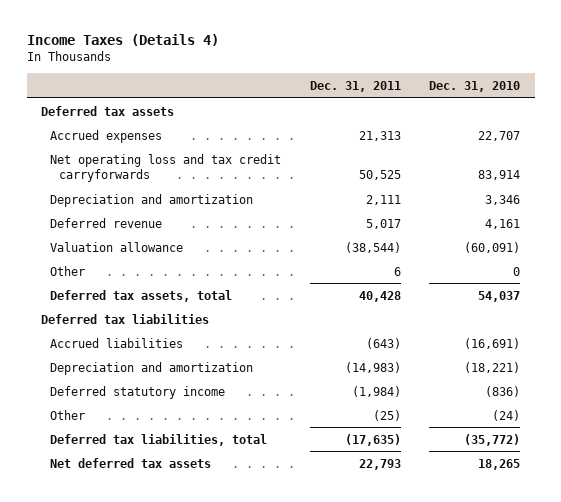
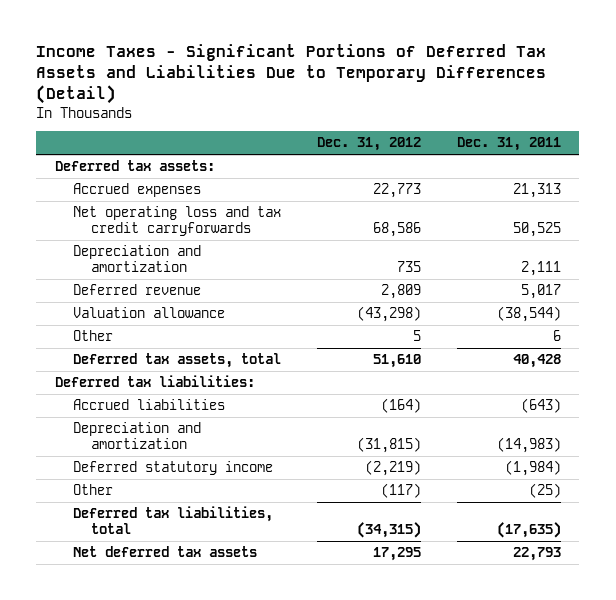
[26,34,219,47] Income Taxes (Details 4) -> [36,44,547,105] Income Taxes - Significant Portions of Deferred Tax Assets and Liabilities Due to Temporary Differences (Detail)
[429,80,521,92] Dec. 31, 2010 -> none
none -> [317,137,422,152] Dec. 31, 2012
[41,105,175,116] Deferred tax assets -> [54,160,215,172] Deferred tax assets:
[41,313,210,324] Deferred tax liabilities -> [54,375,255,388] Deferred tax liabilities:

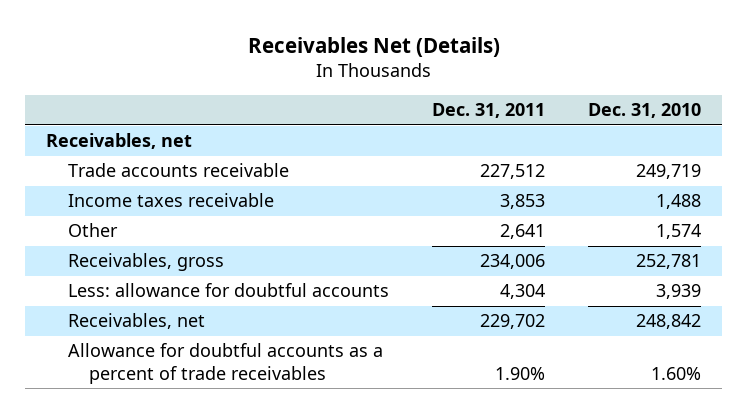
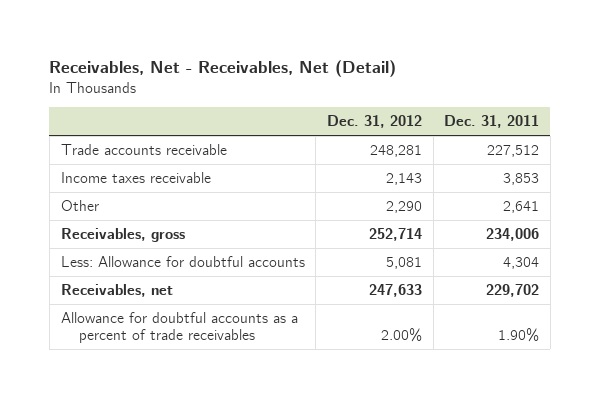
[247,36,500,57] Receivables Net (Details) -> [49,59,397,77] Receivables, Net - Receivables, Net (Detail)
[587,103,701,119] Dec. 31, 2010 -> none
none -> [326,115,422,129] Dec. 31, 2012
[46,133,193,150] Receivables, net -> none
[67,283,389,298] Less: allowance for doubtful accounts -> [60,255,305,267] Less: Allowance for doubtful accounts

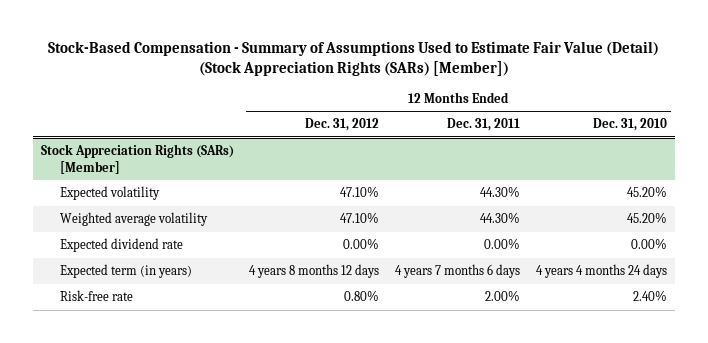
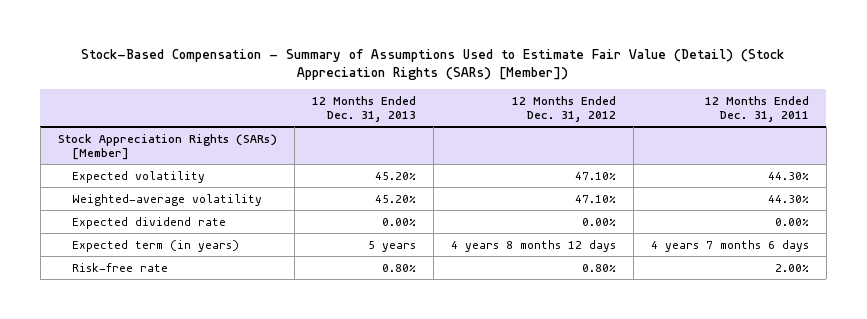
[593,118,668,132] Dec. 31, 2010 -> none
none -> [311,95,416,122] 12 Months Ended Dec. 31, 2013
[60,212,209,227] Weighted average volatility -> [72,193,263,206] Weighted-average volatility

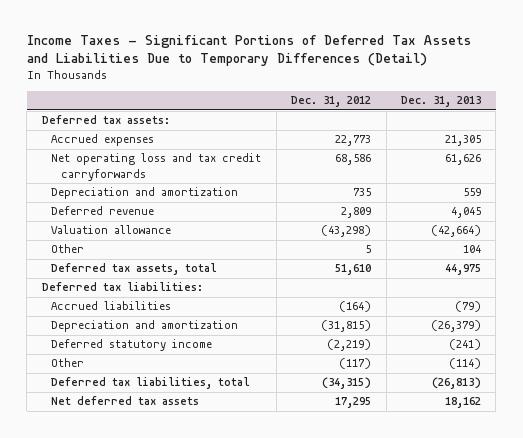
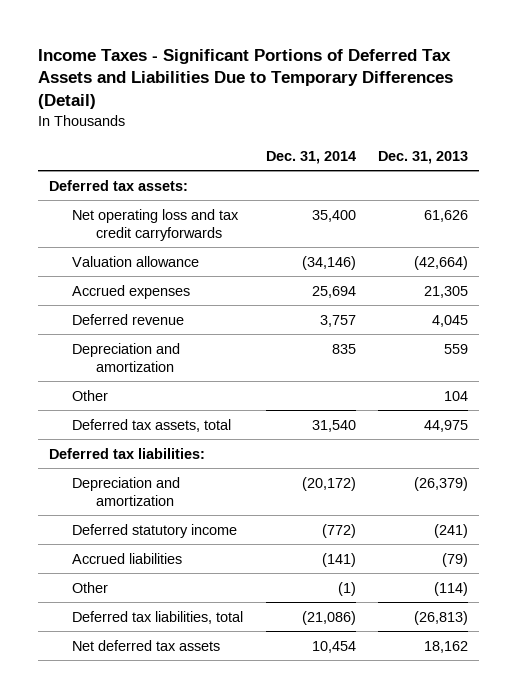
[291,96,372,108] Dec. 31, 2012 -> none
none -> [265,150,356,164] Dec. 31, 2014
[51,134,155,147] Accrued expenses -> [72,284,191,299] Accrued expenses
[51,206,155,216] Deferred revenue -> [72,313,185,325] Deferred revenue
[51,187,239,200] Depreciation and amortization -> [72,342,181,372] Depreciation and amortization
[51,301,172,311] Accrued liabilities -> [72,552,183,564] Accrued liabilities

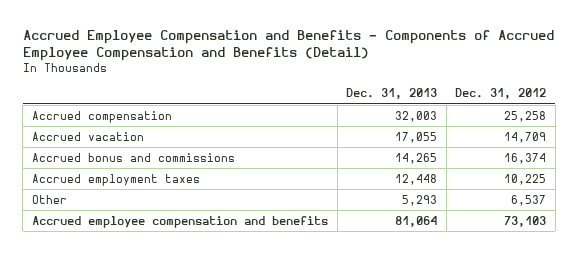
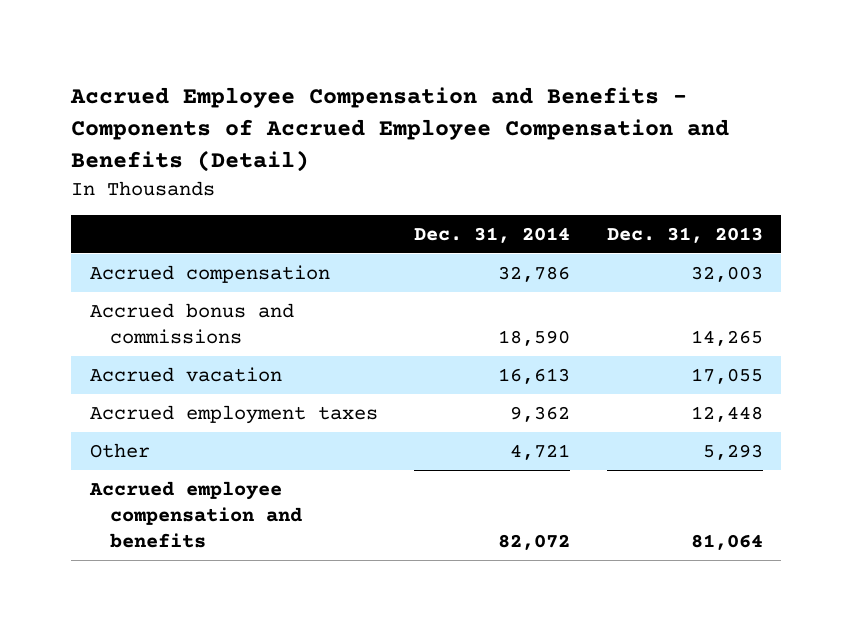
[455,88,547,100] Dec. 31, 2012 -> none
none -> [414,226,571,243] Dec. 31, 2014
[31,131,144,141] Accrued vacation -> [89,366,282,382] Accrued vacation

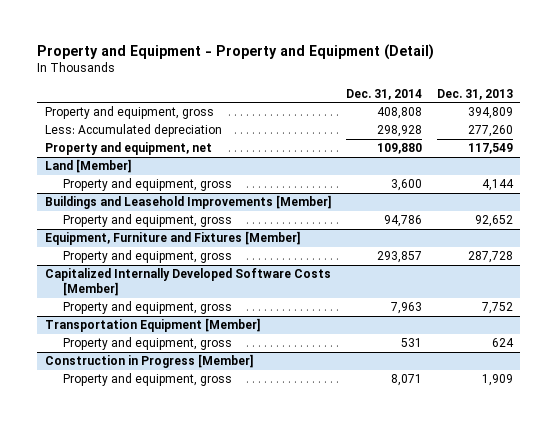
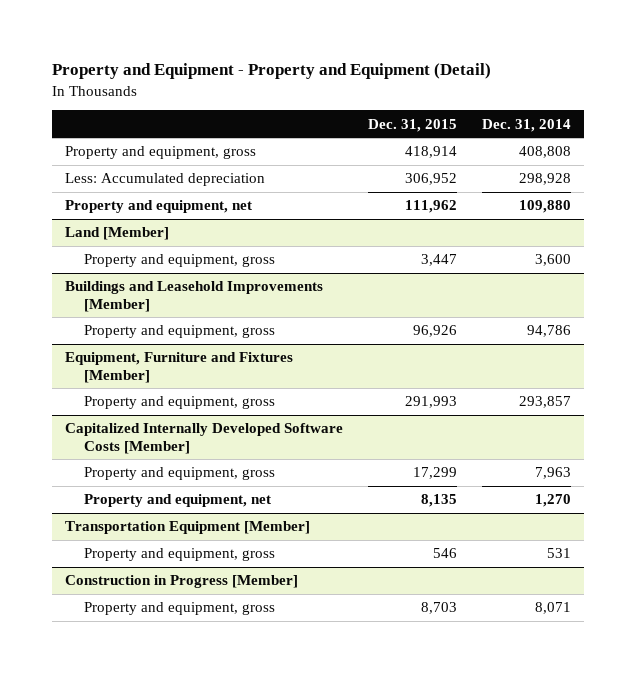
[436,88,513,100] Dec. 31, 2013 -> none
none -> [368,118,458,132] Dec. 31, 2015
none -> [83,494,271,508] Property and equipment, net

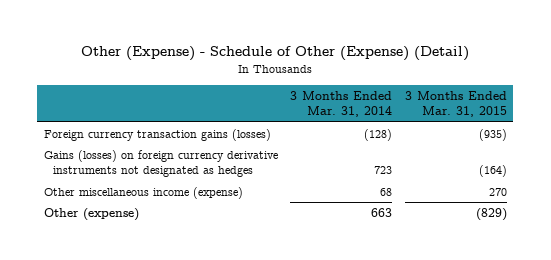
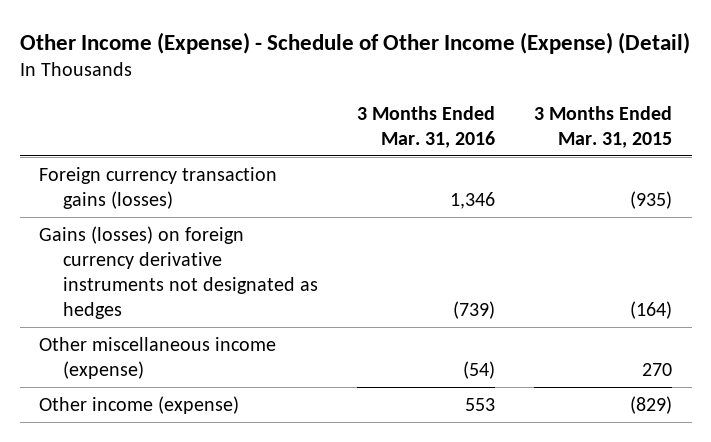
[81,46,470,62] Other (Expense) - Schedule of Other (Expense) (Detail) -> [19,31,690,54] Other Income (Expense) - Schedule of Other Income (Expense) (Detail)
[290,90,393,118] 3 Months Ended Mar. 31, 2014 -> none
none -> [357,105,496,148] 3 Months Ended Mar. 31, 2016
[43,207,139,221] Other (expense) -> [39,395,240,414] Other income (expense)

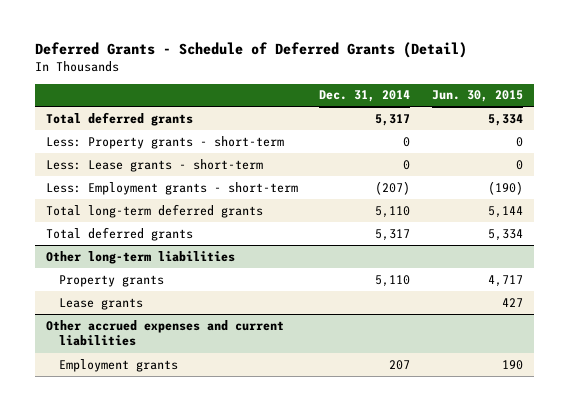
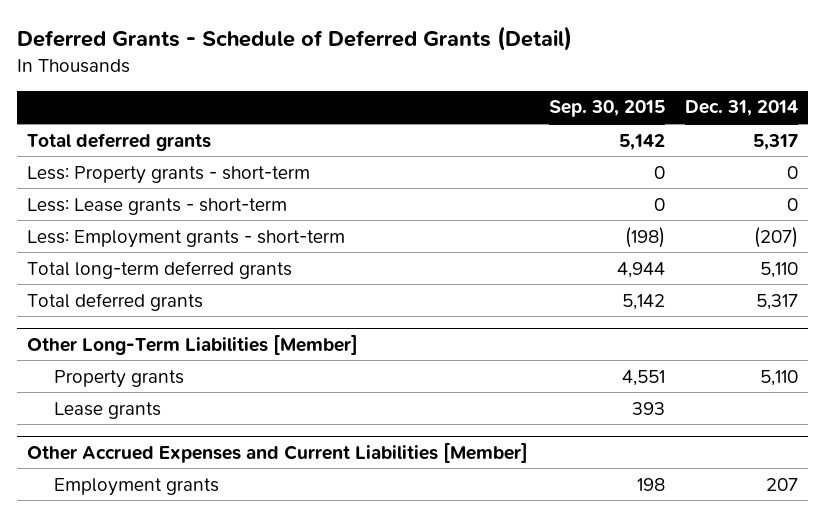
[431,90,523,103] Jun. 30, 2015 -> none
none -> [548,100,665,118] Sep. 30, 2015
[45,250,235,264] Other long-term liabilities -> [27,334,359,355] Other Long-Term Liabilities [Member]
[45,319,284,347] Other accrued expenses and current liabilities -> [27,442,529,463] Other Accrued Expenses and Current Liabilities [Member]

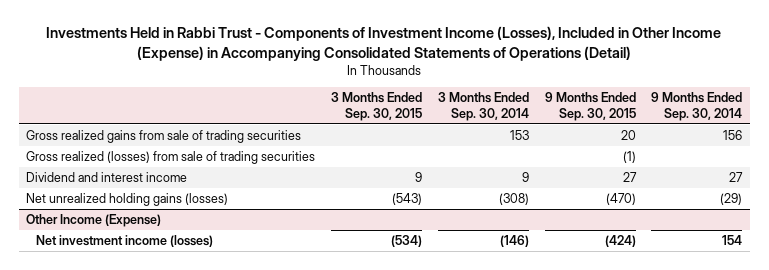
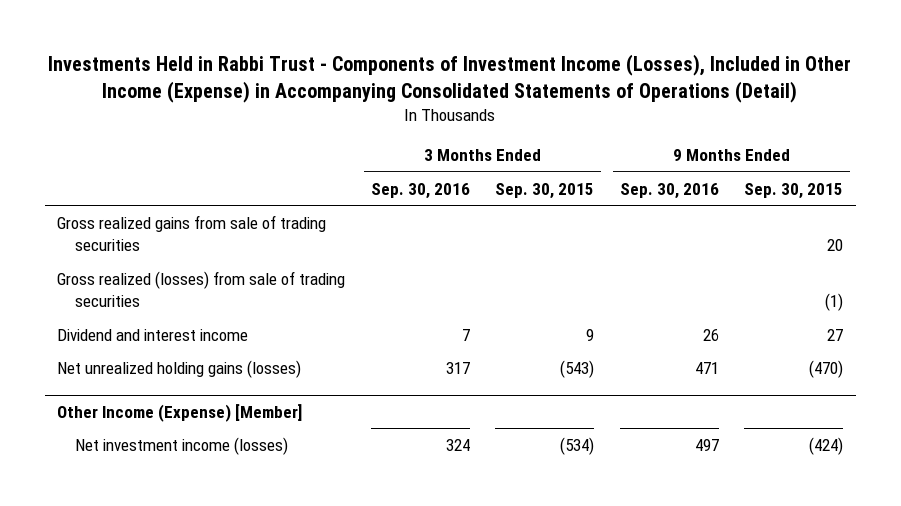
[437,92,529,122] 3 Months Ended Sep. 30, 2014 -> none
[651,92,743,122] 9 Months Ended Sep. 30, 2014 -> none
none -> [370,182,470,199] Sep. 30, 2016
none -> [619,182,719,199] Sep. 30, 2016
[26,213,162,227] Other Income (Expense) -> [57,403,303,422] Other Income (Expense) [Member]

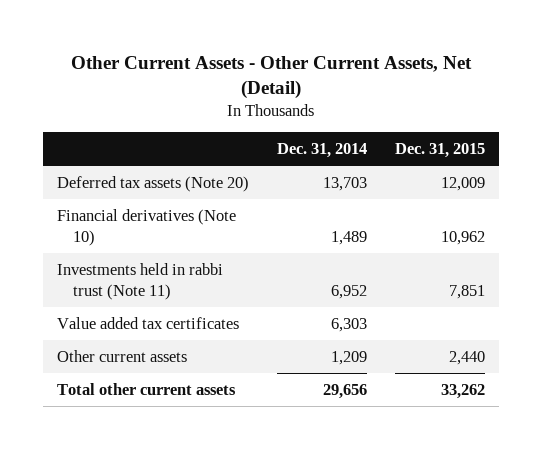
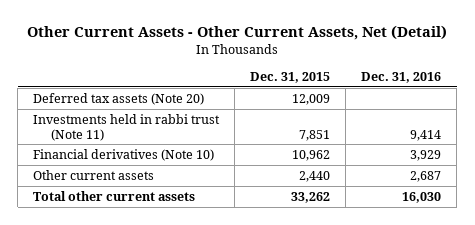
[276,143,367,159] Dec. 31, 2014 -> none
none -> [361,72,442,84] Dec. 31, 2016
[57,316,240,329] Value added tax certificates -> none
[57,208,237,246] Financial derivatives (Note 10) -> [33,148,215,161] Financial derivatives (Note 10)

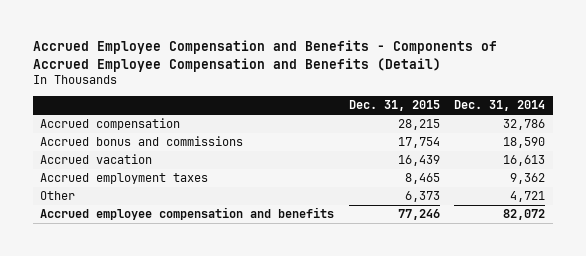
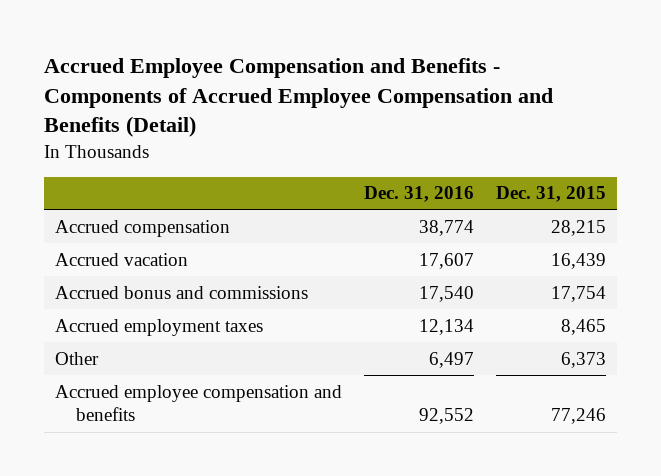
[454,100,546,112] Dec. 31, 2014 -> none
none -> [364,186,475,203] Dec. 31, 2016
[40,136,244,147] Accrued bonus and commissions -> [54,285,308,299] Accrued bonus and commissions

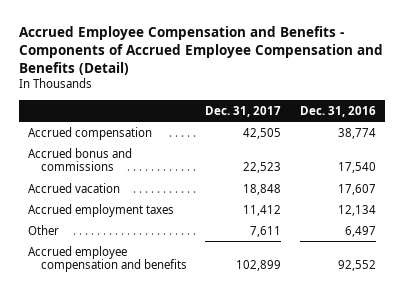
[496,186,607,203] Dec. 31, 2015 -> none
none -> [205,105,282,117] Dec. 31, 2017
[54,252,188,266] Accrued vacation -> [27,182,120,193] Accrued vacation

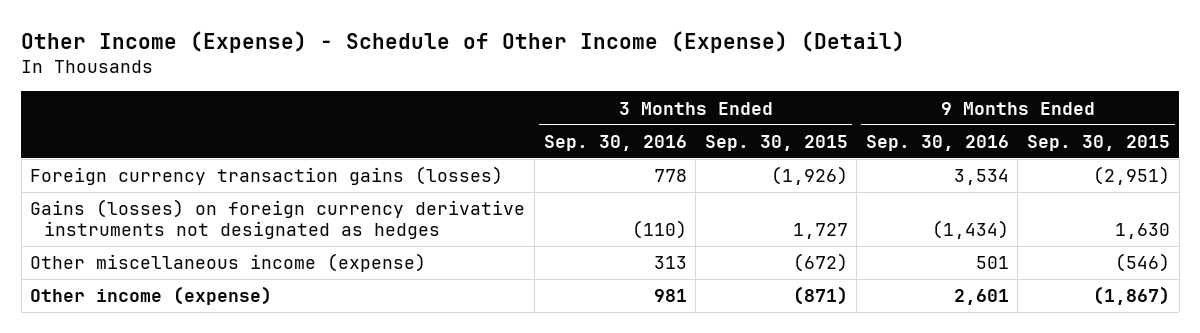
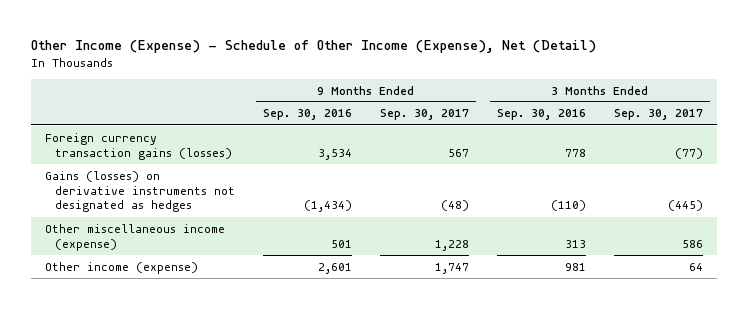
[21,31,906,54] Other Income (Expense) - Schedule of Other Income (Expense) (Detail) -> [31,40,597,54] Other Income (Expense) - Schedule of Other Income (Expense), Net (Detail)
[704,134,848,151] Sep. 30, 2015 -> none
[1026,134,1170,151] Sep. 30, 2015 -> none
none -> [379,109,469,121] Sep. 30, 2017
none -> [613,109,703,121] Sep. 30, 2017
[30,199,526,239] Gains (losses) on foreign currency derivative instruments not designated as hedges -> [45,170,235,213] Gains (losses) on derivative instruments not designated as hedges

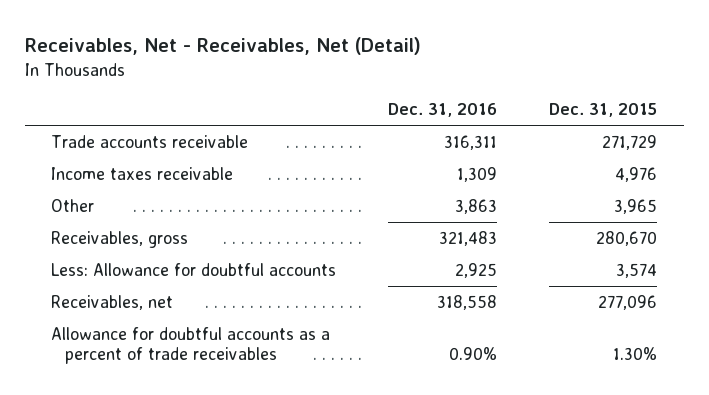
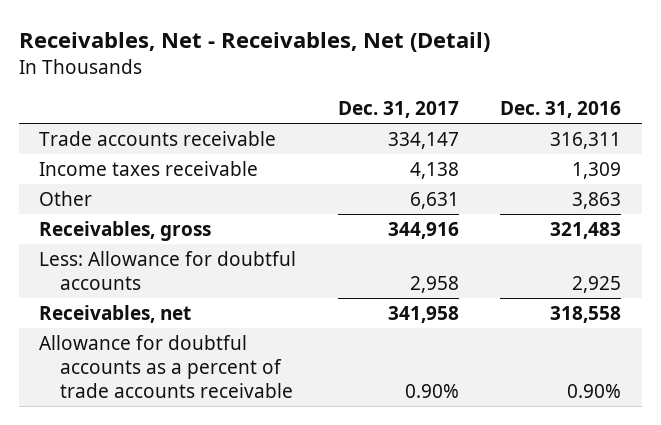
[549,102,658,117] Dec. 31, 2015 -> none
none -> [337,100,459,118] Dec. 31, 2017
[51,326,331,364] Allowance for doubtful accounts as a percent of trade receivables -> [39,335,294,399] Allowance for doubtful accounts as a percent of trade accounts receivable

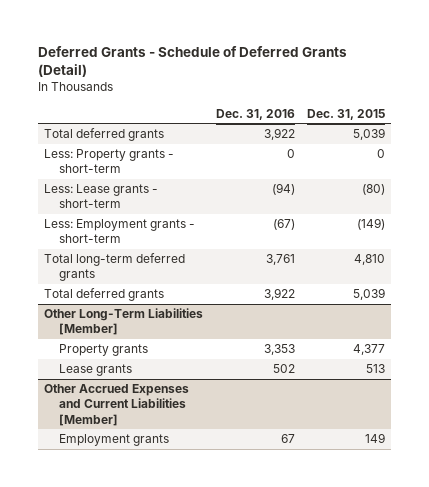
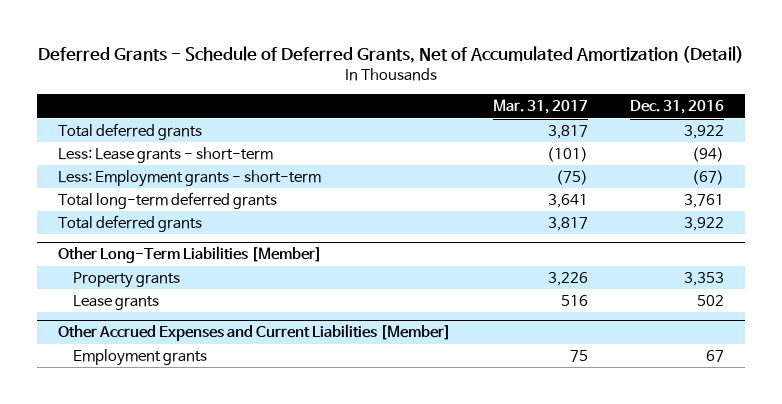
[38,45,348,78] Deferred Grants - Schedule of Deferred Grants (Detail) -> [38,45,745,63] Deferred Grants - Schedule of Deferred Grants, Net of Accumulated Amortization (Detail)
[306,108,385,120] Dec. 31, 2015 -> none
none -> [493,99,589,115] Mar. 31, 2017
[44,149,175,174] Less: Property grants - short-term -> none

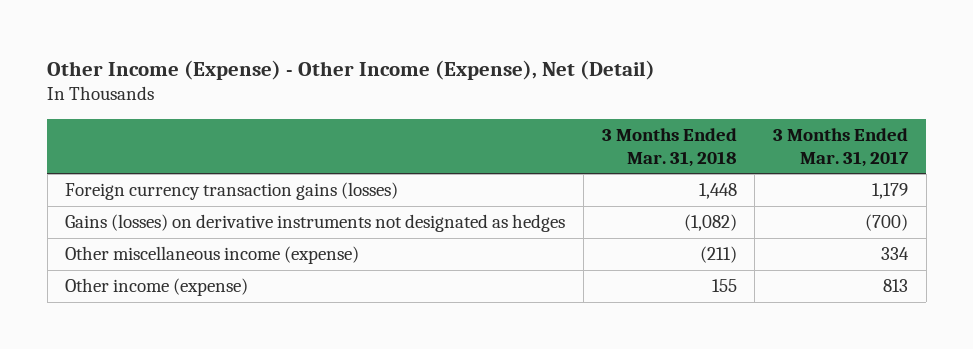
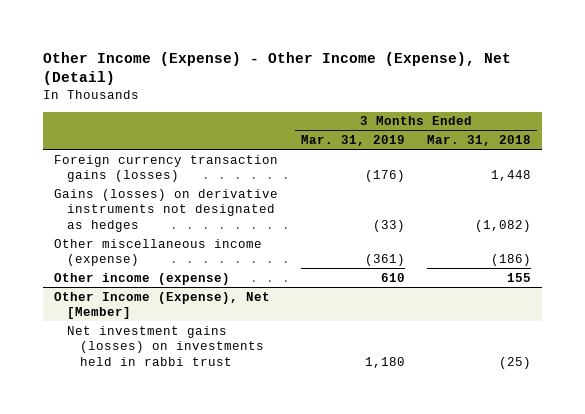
[772,127,909,167] 3 Months Ended Mar. 31, 2017 -> none
none -> [300,134,405,146] Mar. 31, 2019
[699,246,737,264] (211) -> [491,254,532,267] (186)
none -> [54,291,271,320] Other Income (Expense), Net [Member]
none -> [67,325,265,366] Net investment gains (losses) on investments held in rabbi trust

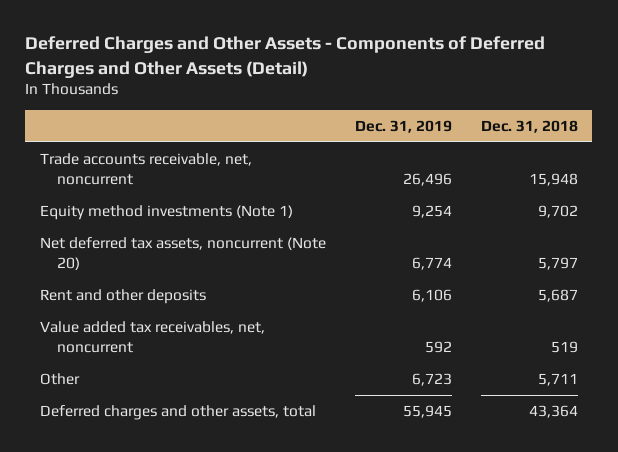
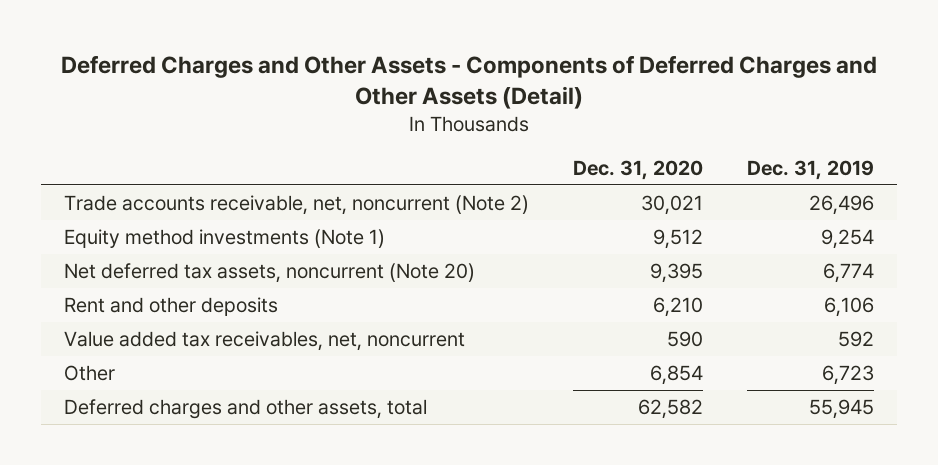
[480,119,578,133] Dec. 31, 2018 -> none
none -> [573,159,704,180] Dec. 31, 2020
[39,152,252,185] Trade accounts receivable, net, noncurrent -> [63,195,529,216] Trade accounts receivable, net, noncurrent (Note 2)

